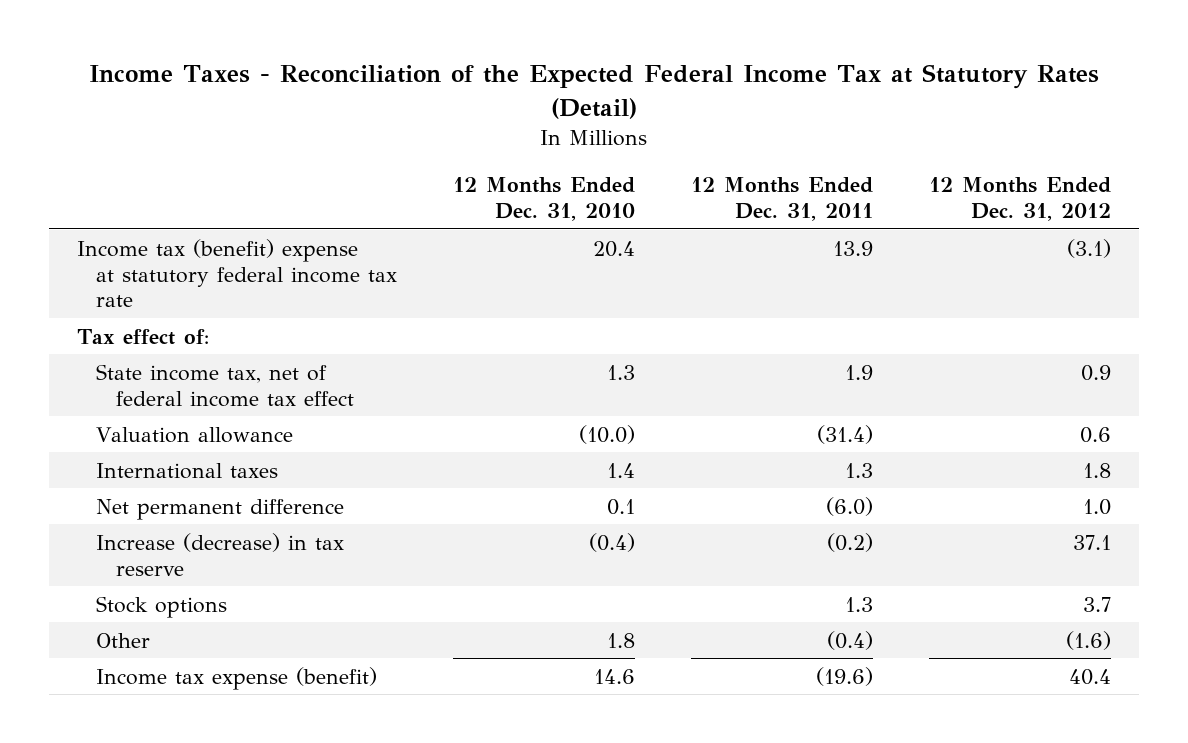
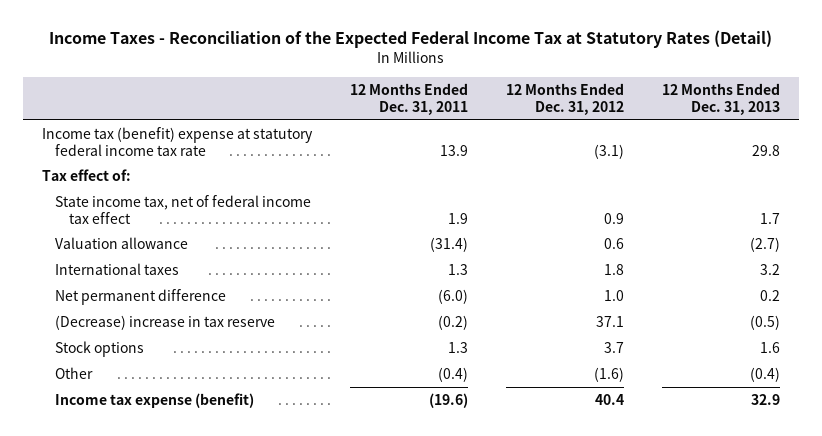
[453,176,636,221] 12 Months Ended Dec. 31, 2010 -> none
none -> [661,83,780,115] 12 Months Ended Dec. 31, 2013
[96,532,345,576] Increase (decrease) in tax reserve -> [55,314,276,330] (Decrease) increase in tax reserve

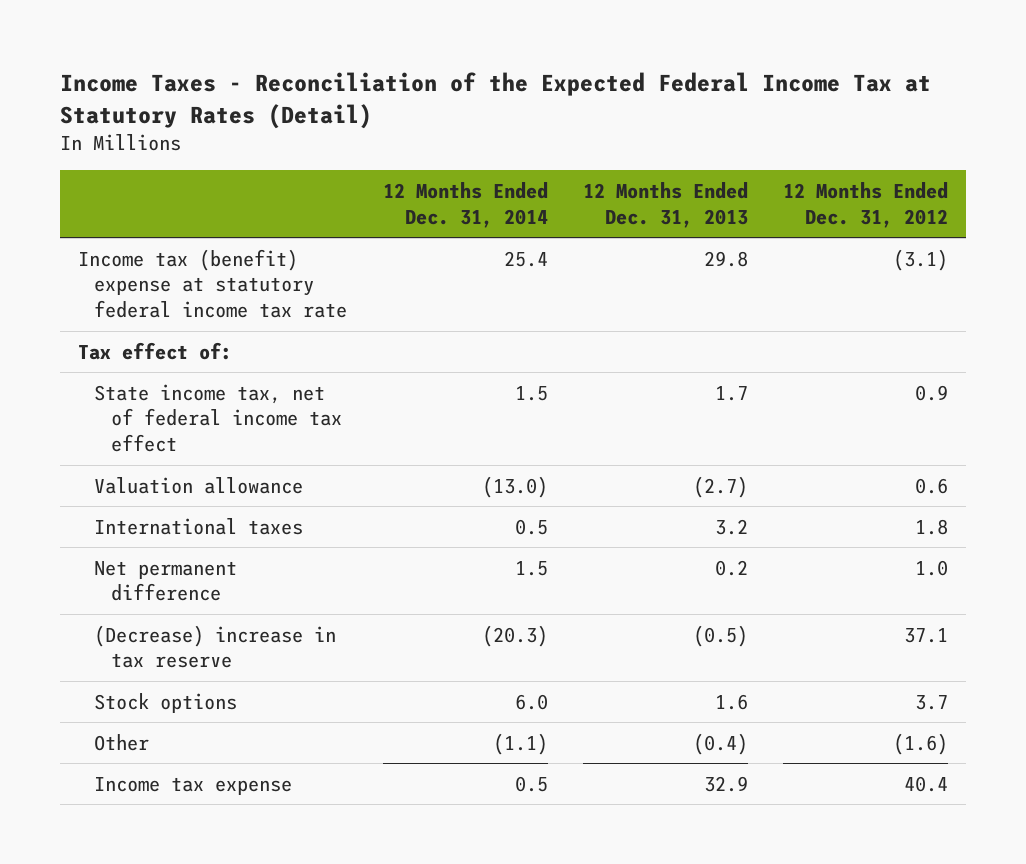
[349,83,468,115] 12 Months Ended Dec. 31, 2011 -> none
none -> [382,181,548,228] 12 Months Ended Dec. 31, 2014
[55,392,255,408] Income tax expense (benefit) -> [94,776,293,795] Income tax expense

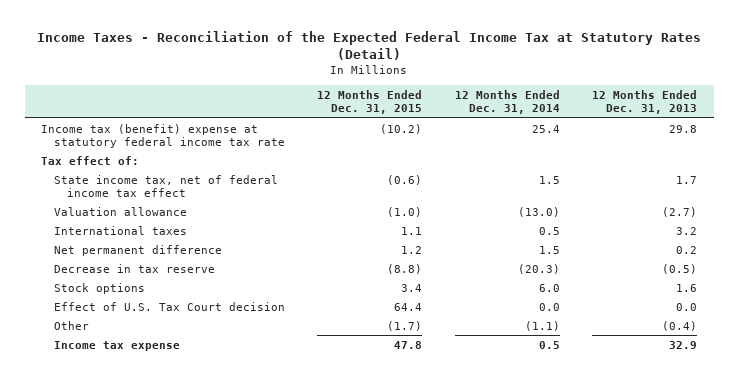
[783,181,949,228] 12 Months Ended Dec. 31, 2012 -> none
none -> [317,89,423,115] 12 Months Ended Dec. 31, 2015
[94,624,337,669] (Decrease) increase in tax reserve -> [53,263,215,273] Decrease in tax reserve
none -> [53,301,285,311] Effect of U.S. Tax Court decision

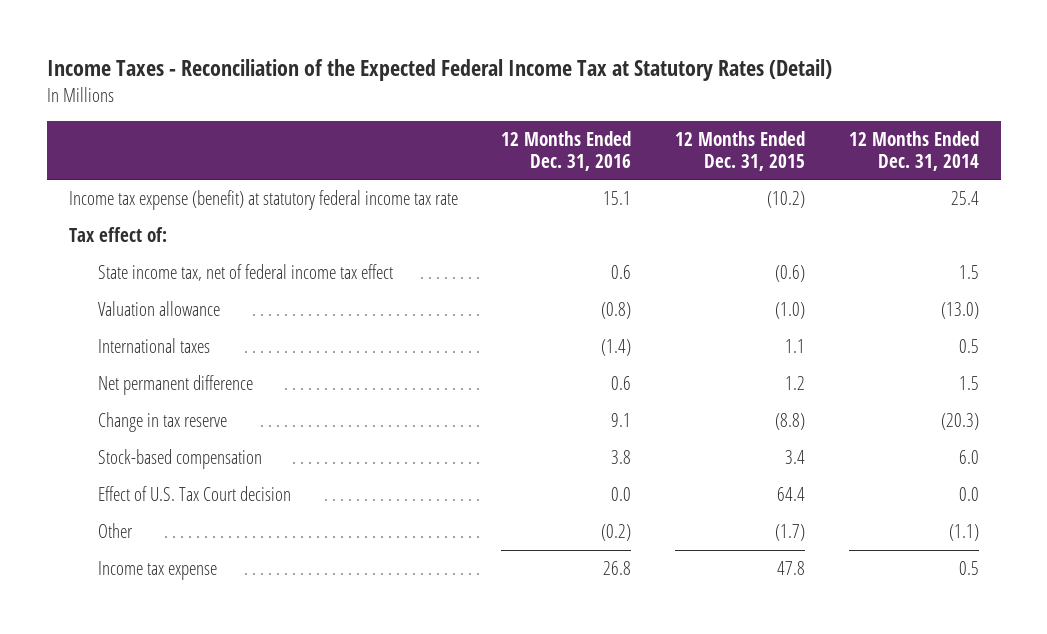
[592,89,698,115] 12 Months Ended Dec. 31, 2013 -> none
none -> [501,130,632,171] 12 Months Ended Dec. 31, 2016
[41,123,285,148] Income tax (benefit) expense at statutory federal income tax rate -> [68,190,458,211] Income tax expense (benefit) at statutory federal income tax rate
[53,263,215,273] Decrease in tax reserve -> [97,412,227,433] Change in tax reserve
[53,282,145,294] Stock options -> [97,449,262,470] Stock-based compensation

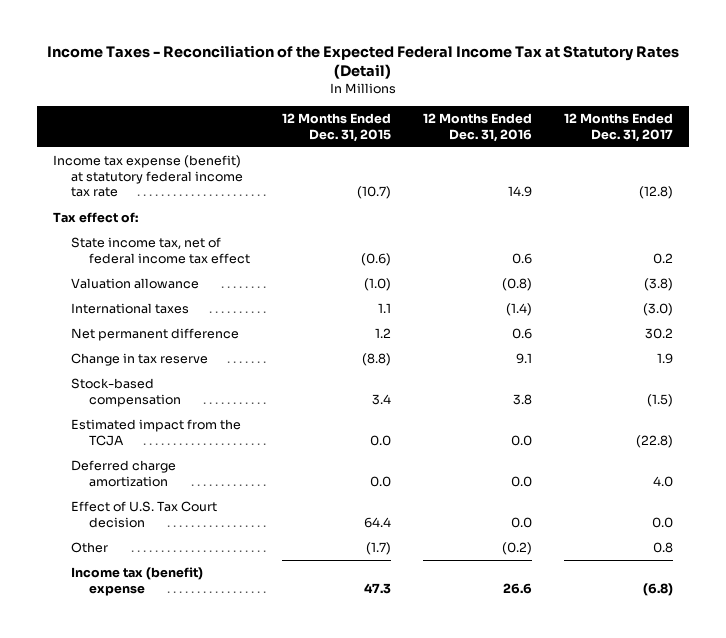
[848,130,979,171] 12 Months Ended Dec. 31, 2014 -> none
none -> [564,113,674,142] 12 Months Ended Dec. 31, 2017
[603,191,632,206] 15.1 -> [508,186,533,198] 14.9
[767,191,806,209] (10.2) -> [357,186,392,200] (10.7)
none -> [71,419,242,446] Estimated impact from the TCJA
none -> [71,460,177,487] Deferred charge amortization
[97,561,217,581] Income tax expense -> [71,567,204,596] Income tax (benefit) expense
[603,561,632,576] 26.8 -> [503,582,533,594] 26.6
[777,561,806,576] 47.8 -> [364,582,392,594] 47.3

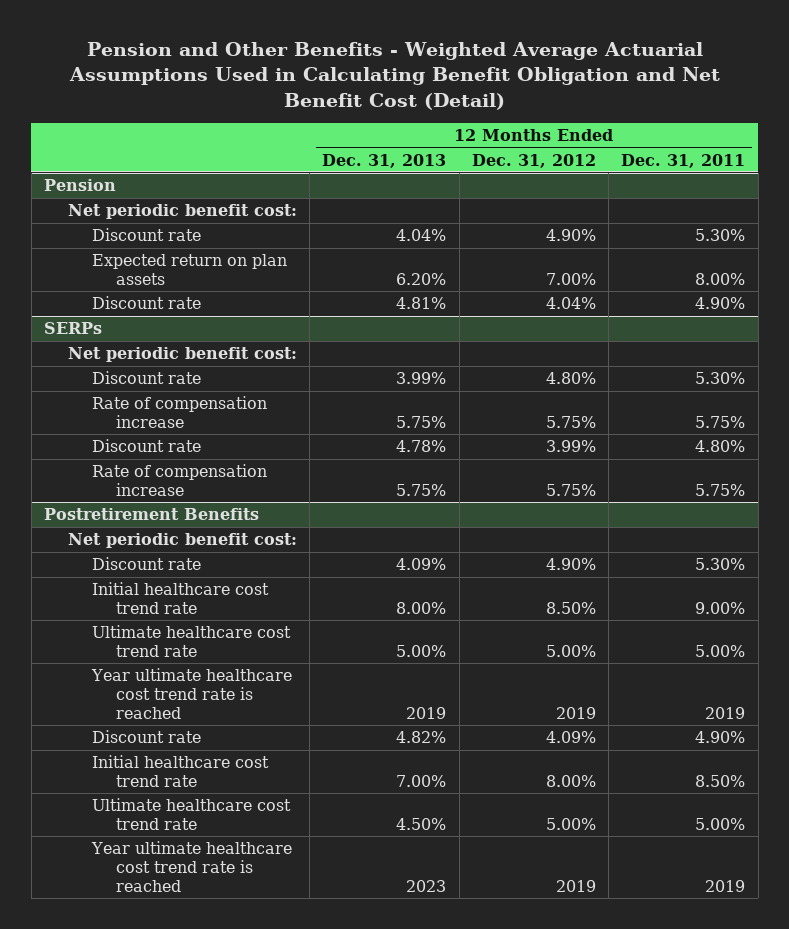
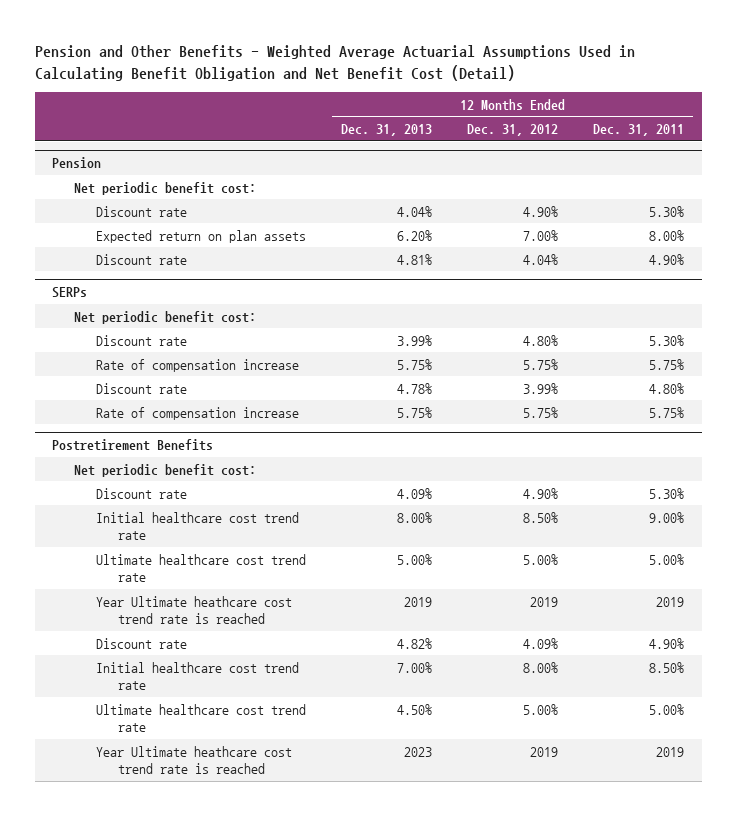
[90,668,292,719] Year ultimate healthcare cost trend rate is reached -> [96,595,293,625] Year Ultimate heathcare cost trend rate is reached
[90,841,292,892] Year ultimate healthcare cost trend rate is reached -> [96,745,293,775] Year Ultimate heathcare cost trend rate is reached

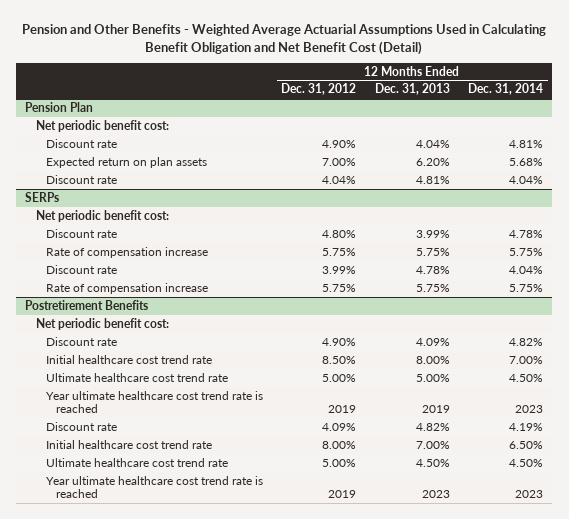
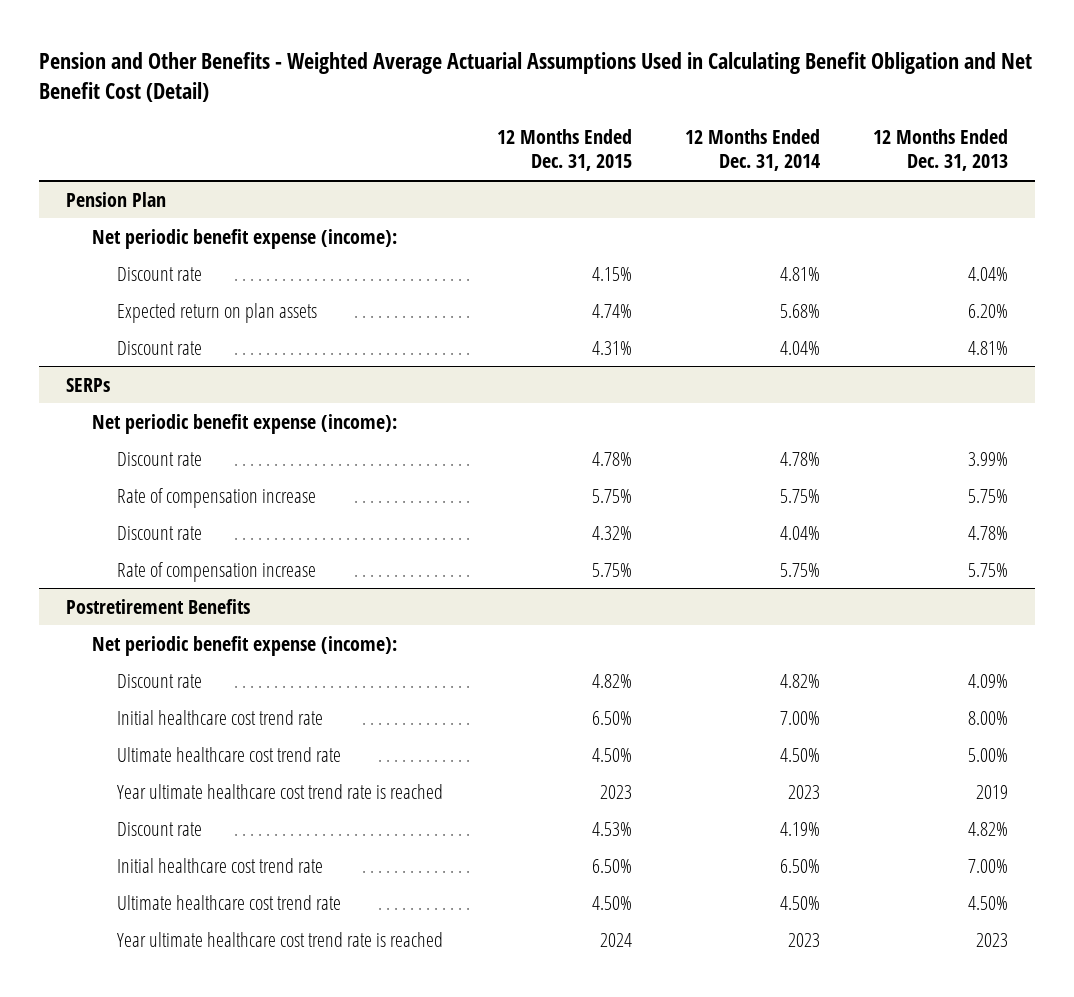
[281,83,357,96] Dec. 31, 2012 -> none
none -> [496,129,632,172] 12 Months Ended Dec. 31, 2015
[35,119,169,132] Net periodic benefit cost: -> [91,228,397,249] Net periodic benefit expense (income):
[35,209,169,222] Net periodic benefit cost: -> [91,413,397,434] Net periodic benefit expense (income):
[35,317,169,330] Net periodic benefit cost: -> [91,635,397,656] Net periodic benefit expense (income):

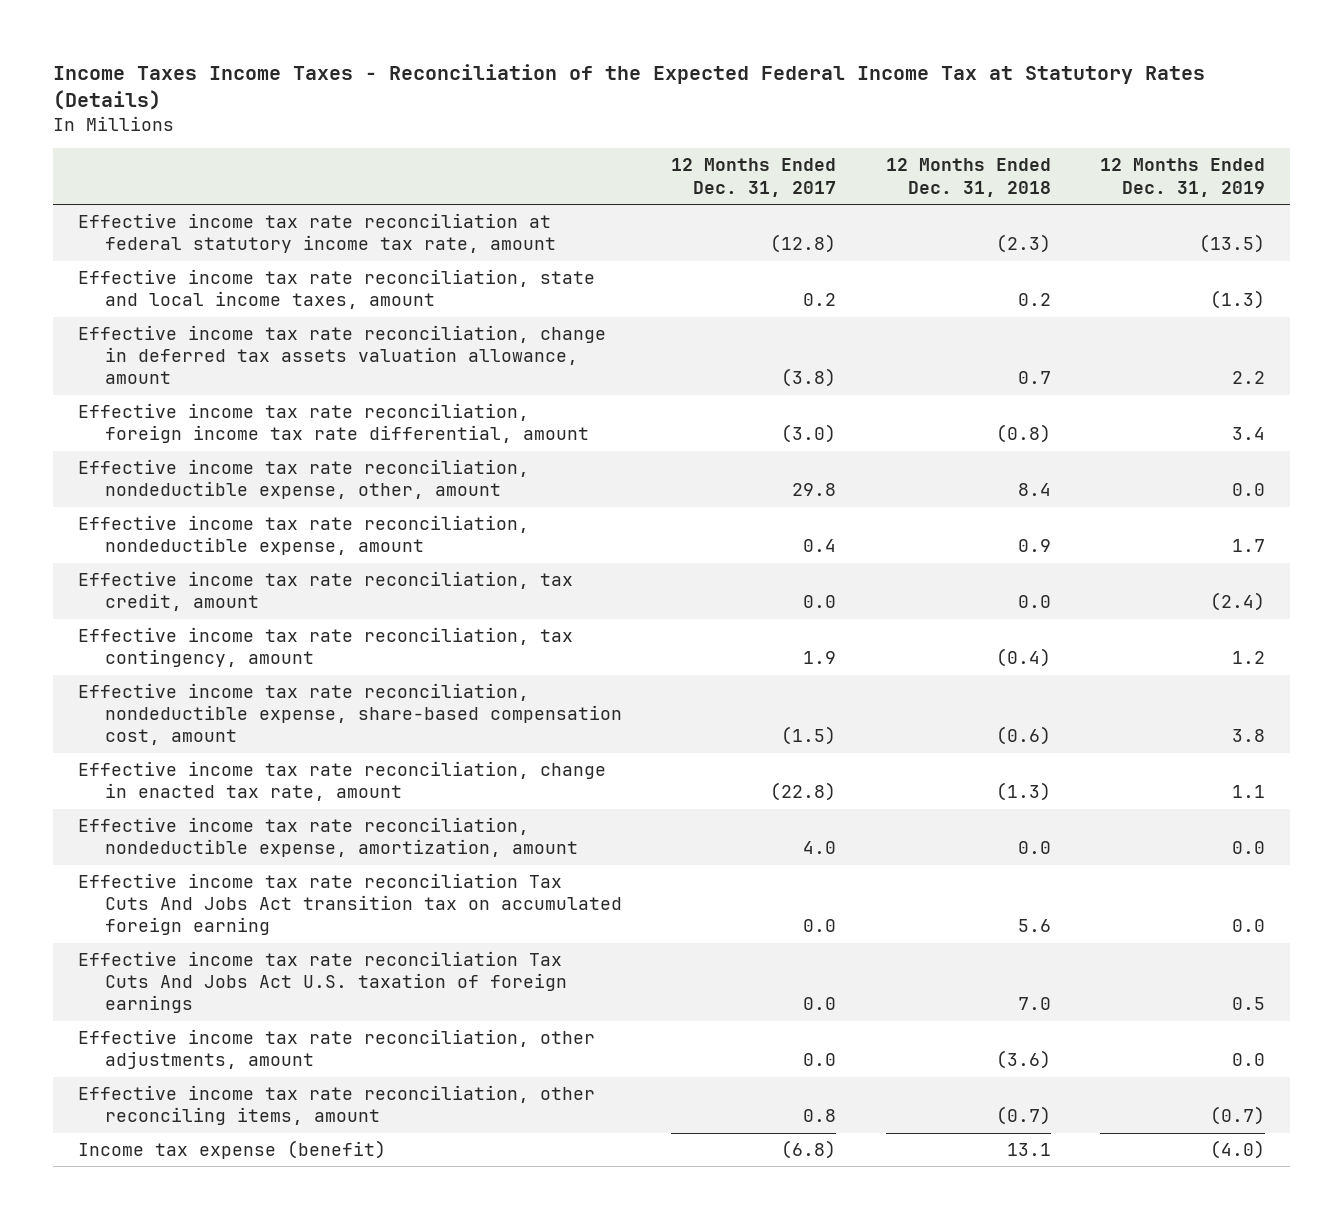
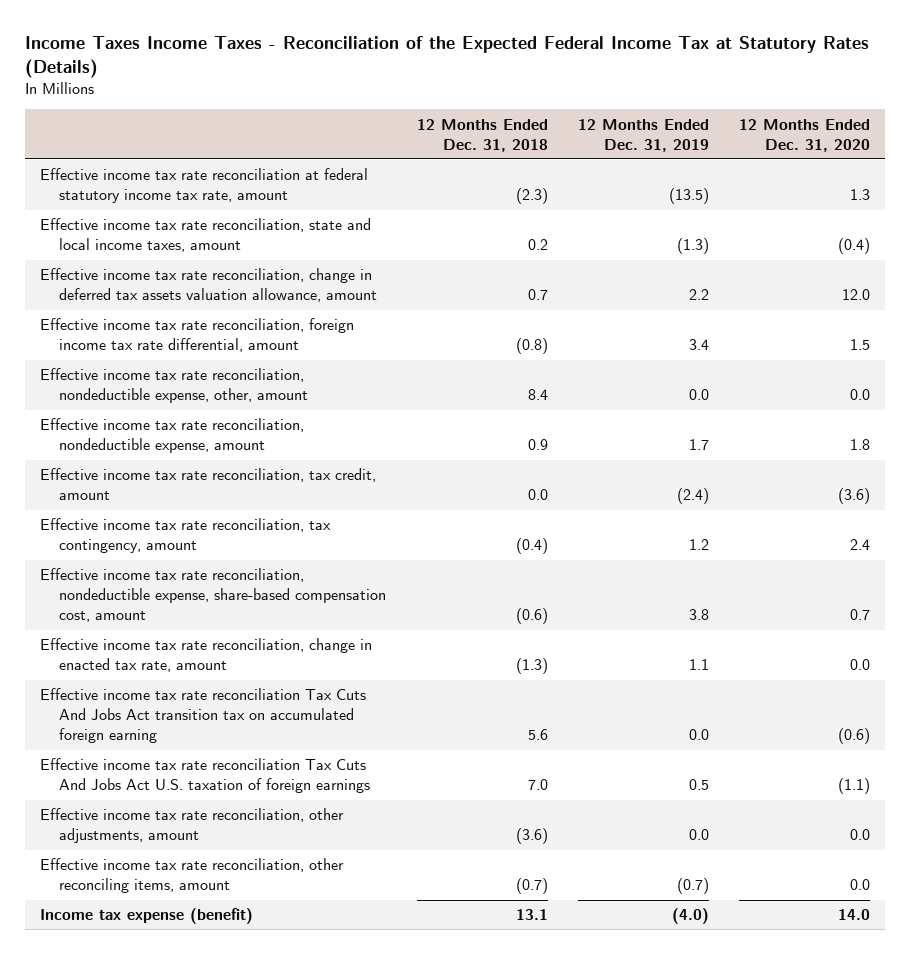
[671,158,837,197] 12 Months Ended Dec. 31, 2017 -> none
none -> [738,118,870,152] 12 Months Ended Dec. 31, 2020
[77,817,578,858] Effective income tax rate reconciliation, nondeductible expense, amortization, amount -> none

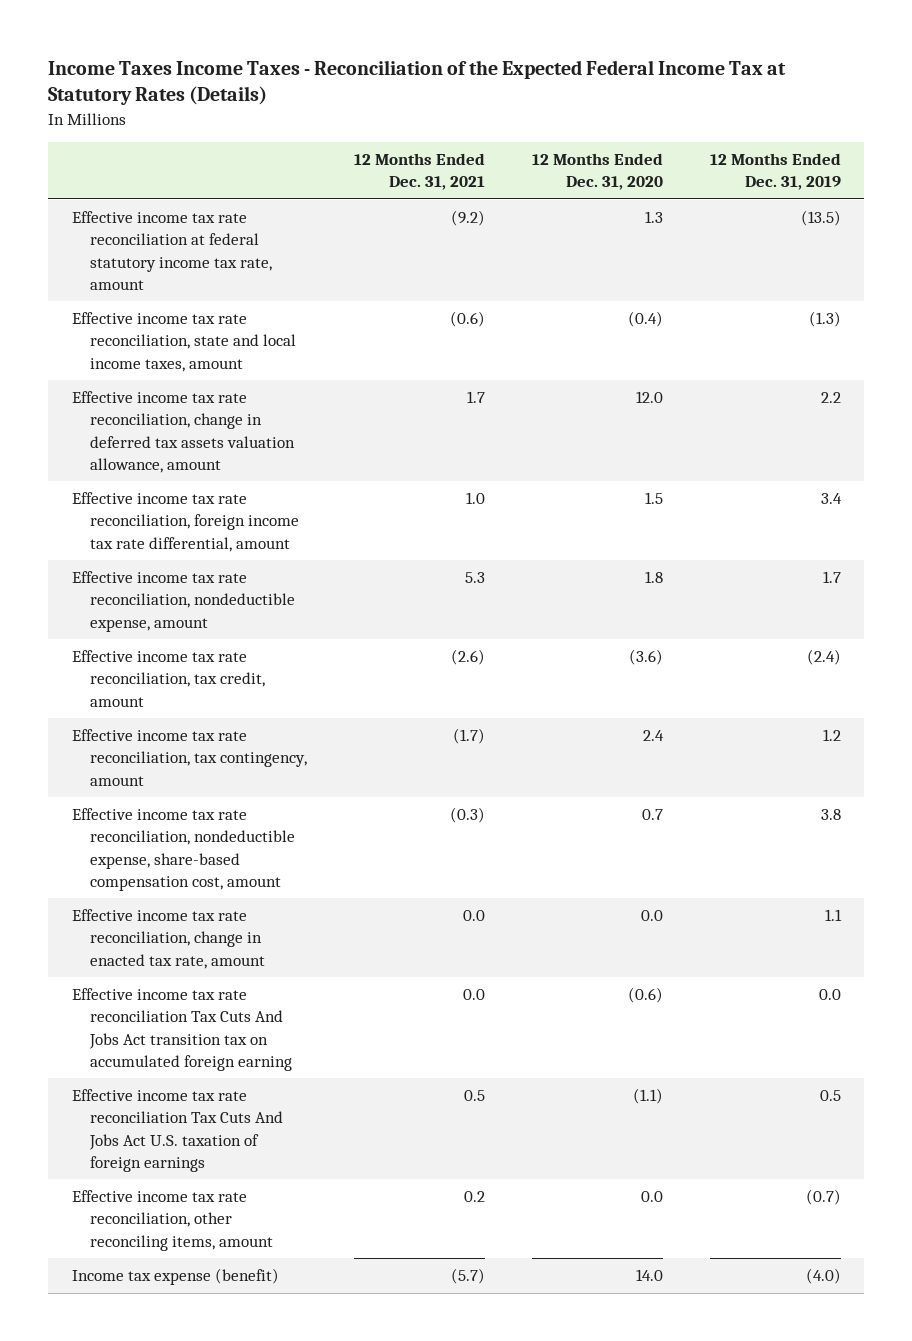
[416,118,548,152] 12 Months Ended Dec. 31, 2018 -> none
none -> [353,152,485,191] 12 Months Ended Dec. 31, 2021
[39,368,309,404] Effective income tax rate reconciliation, nondeductible expense, other, amount -> none
[39,808,344,844] Effective income tax rate reconciliation, other adjustments, amount -> none

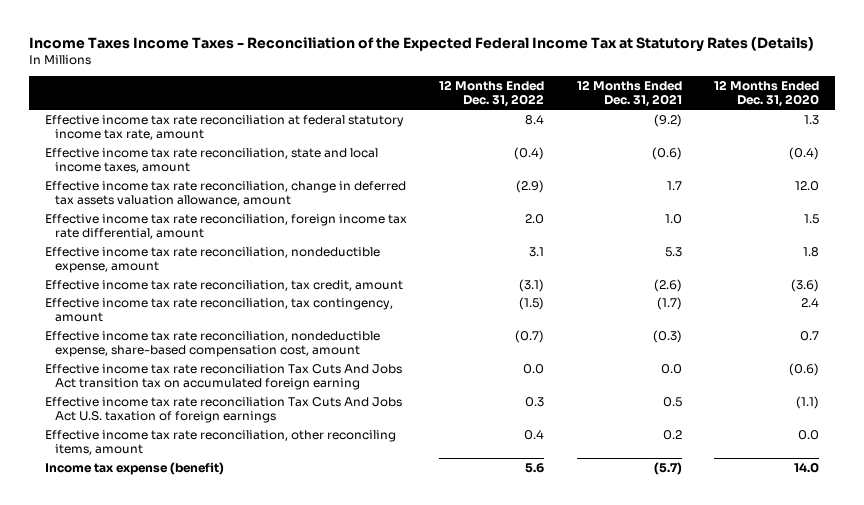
[709,152,841,191] 12 Months Ended Dec. 31, 2019 -> none
none -> [439,79,545,108] 12 Months Ended Dec. 31, 2022
[71,909,265,969] Effective income tax rate reconciliation, change in enacted tax rate, amount -> none

